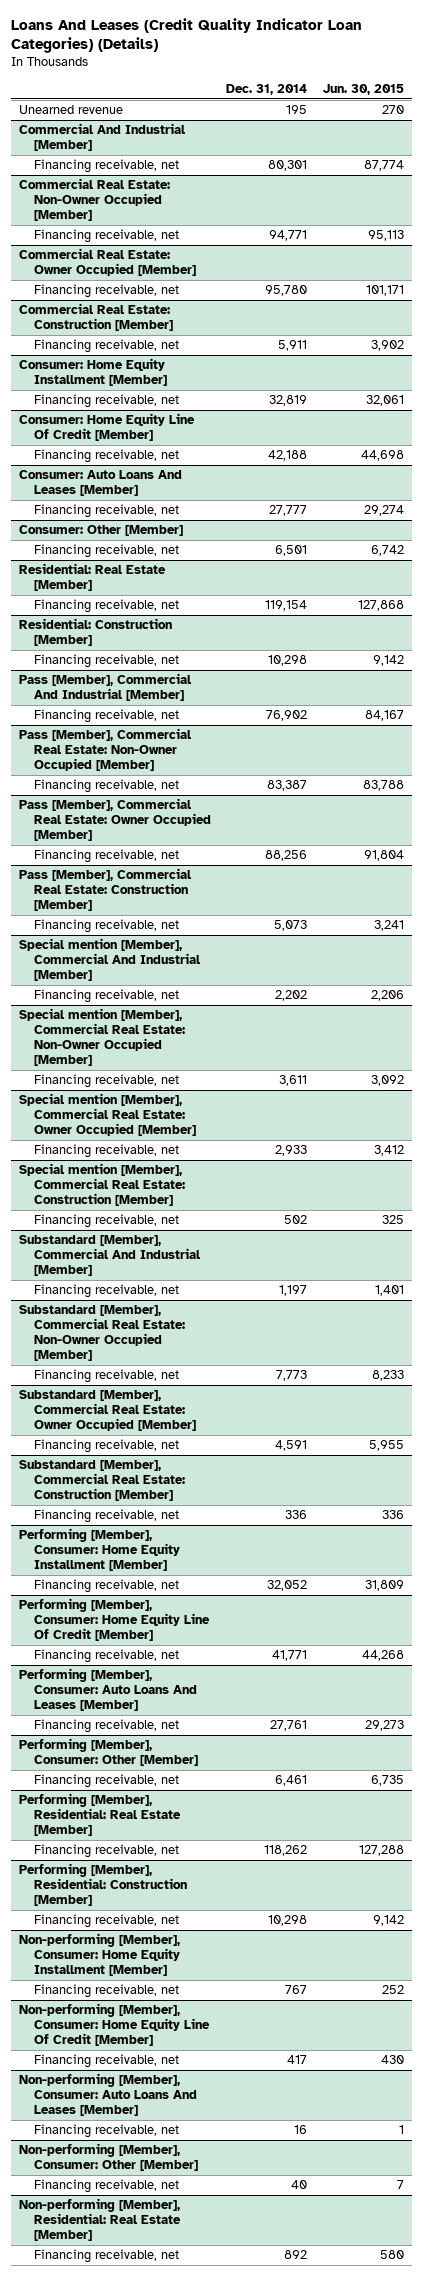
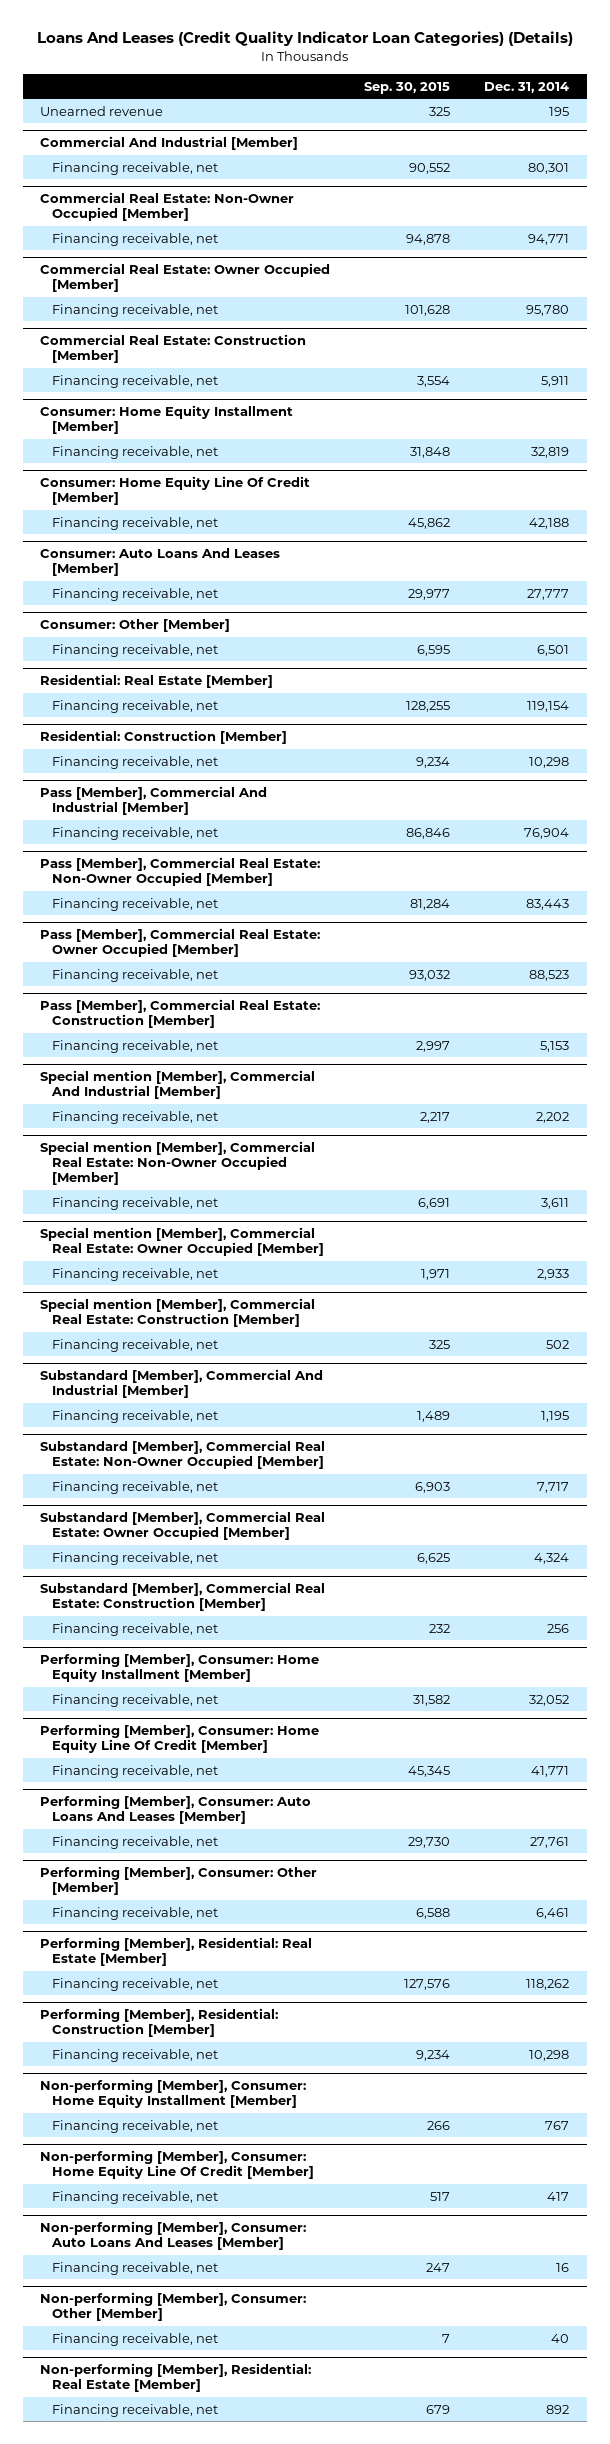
[323,84,405,96] Jun. 30, 2015 -> none
none -> [364,81,451,94] Sep. 30, 2015
[266,710,308,722] 76,902 -> [524,827,570,839] 76,904
[267,780,308,792] 83,387 -> [526,898,570,910] 83,443
[265,850,308,862] 88,256 -> [529,969,570,981] 88,523
[274,920,308,932] 5,073 -> [540,1040,570,1052] 5,153
[279,1285,308,1297] 1,197 -> [541,1410,570,1422] 1,195
[276,1370,308,1382] 7,773 -> [537,1481,570,1493] 7,717
[275,1440,308,1452] 4,591 -> [534,1552,570,1564] 4,324
[285,1510,308,1520] 336 -> [547,1623,570,1633] 256

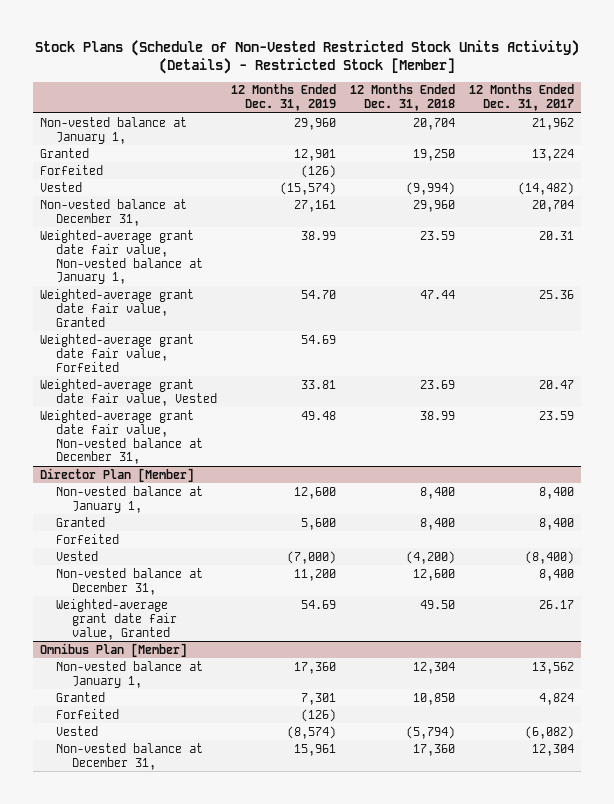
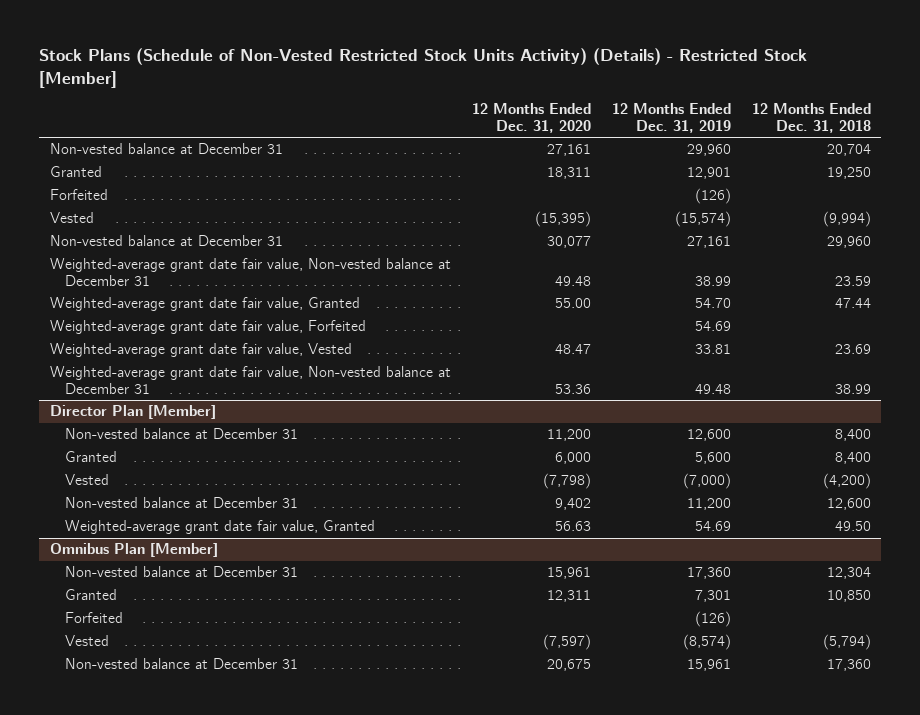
[469,84,575,112] 12 Months Ended Dec. 31, 2017 -> none
none -> [471,103,591,133] 12 Months Ended Dec. 31, 2020
[40,116,188,144] Non-vested balance at January 1, -> [49,143,283,155] Non-vested balance at December 31
[40,198,188,226] Non-vested balance at December 31, -> [49,235,283,247] Non-vested balance at December 31
[40,229,204,285] Weighted-average grant date fair value, Non-vested balance at January 1, -> [49,258,451,286] Weighted-average grant date fair value, Non-vested balance at December 31
[40,409,204,465] Weighted-average grant date fair value, Non-vested balance at December 31, -> [49,366,451,394] Weighted-average grant date fair value, Non-vested balance at December 31
[56,485,204,513] Non-vested balance at January 1, -> [64,428,298,440] Non-vested balance at December 31
[56,533,120,544] Forfeited -> none
[56,567,204,595] Non-vested balance at December 31, -> [64,497,298,509] Non-vested balance at December 31
[56,660,204,688] Non-vested balance at January 1, -> [64,566,298,578] Non-vested balance at December 31
[56,742,204,770] Non-vested balance at December 31, -> [64,658,298,670] Non-vested balance at December 31

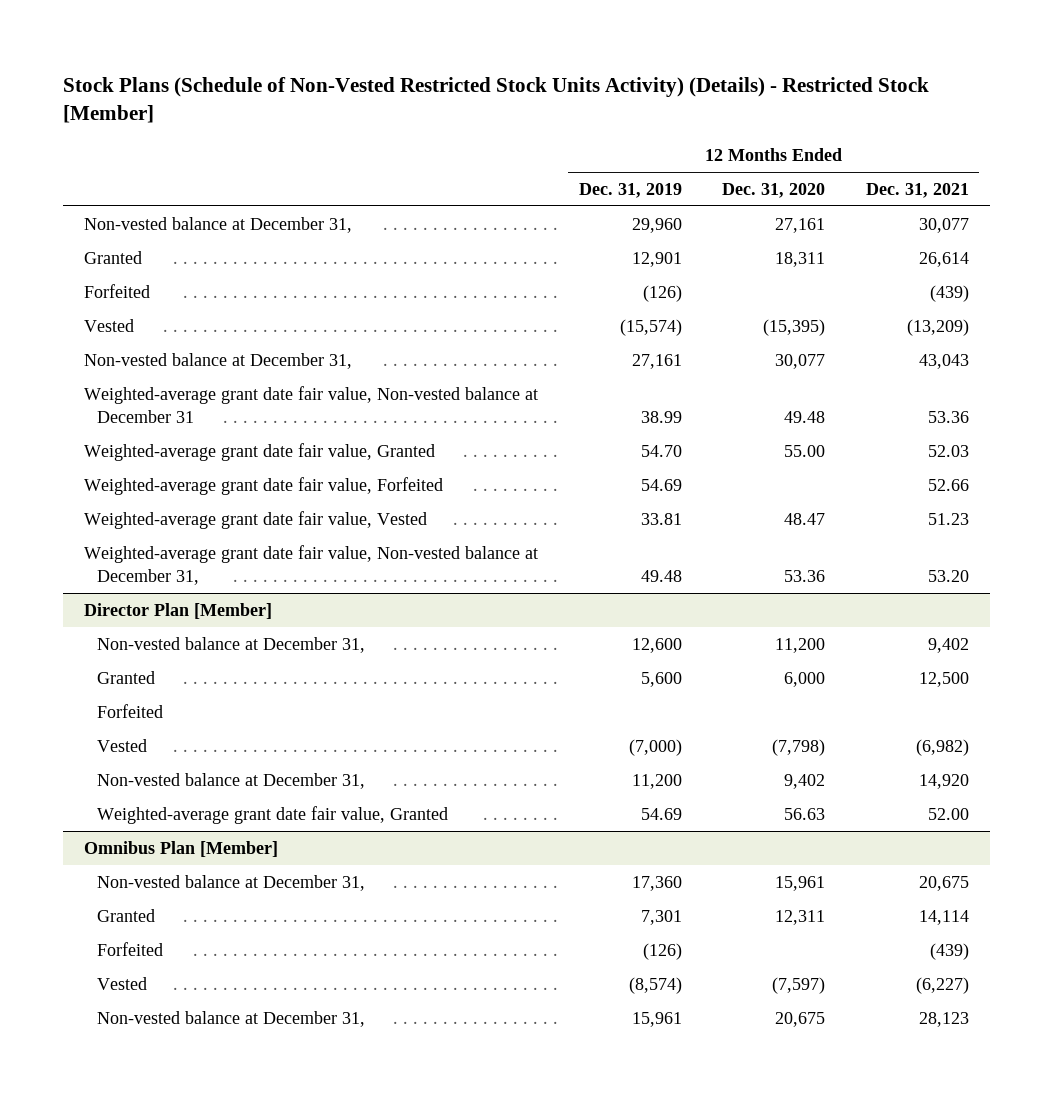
[751,103,871,133] 12 Months Ended Dec. 31, 2018 -> none
none -> [866,182,970,198] Dec. 31, 2021
[49,143,283,155] Non-vested balance at December 31 -> [83,216,352,233] Non-vested balance at December 31,
[49,235,283,247] Non-vested balance at December 31 -> [83,352,352,369] Non-vested balance at December 31,
[49,366,451,394] Weighted-average grant date fair value, Non-vested balance at December 31 -> [83,544,538,585] Weighted-average grant date fair value, Non-vested balance at December 31,
[64,428,298,440] Non-vested balance at December 31 -> [96,636,365,653] Non-vested balance at December 31,
none -> [96,703,163,718] Forfeited
[64,497,298,509] Non-vested balance at December 31 -> [96,772,365,789] Non-vested balance at December 31,
[64,566,298,578] Non-vested balance at December 31 -> [96,874,365,891] Non-vested balance at December 31,
[64,658,298,670] Non-vested balance at December 31 -> [96,1010,365,1027] Non-vested balance at December 31,

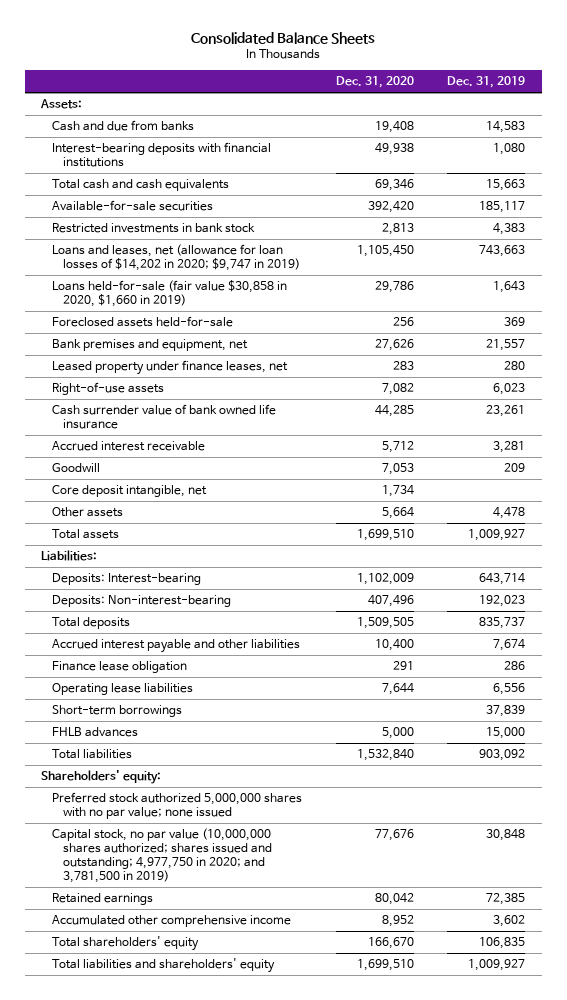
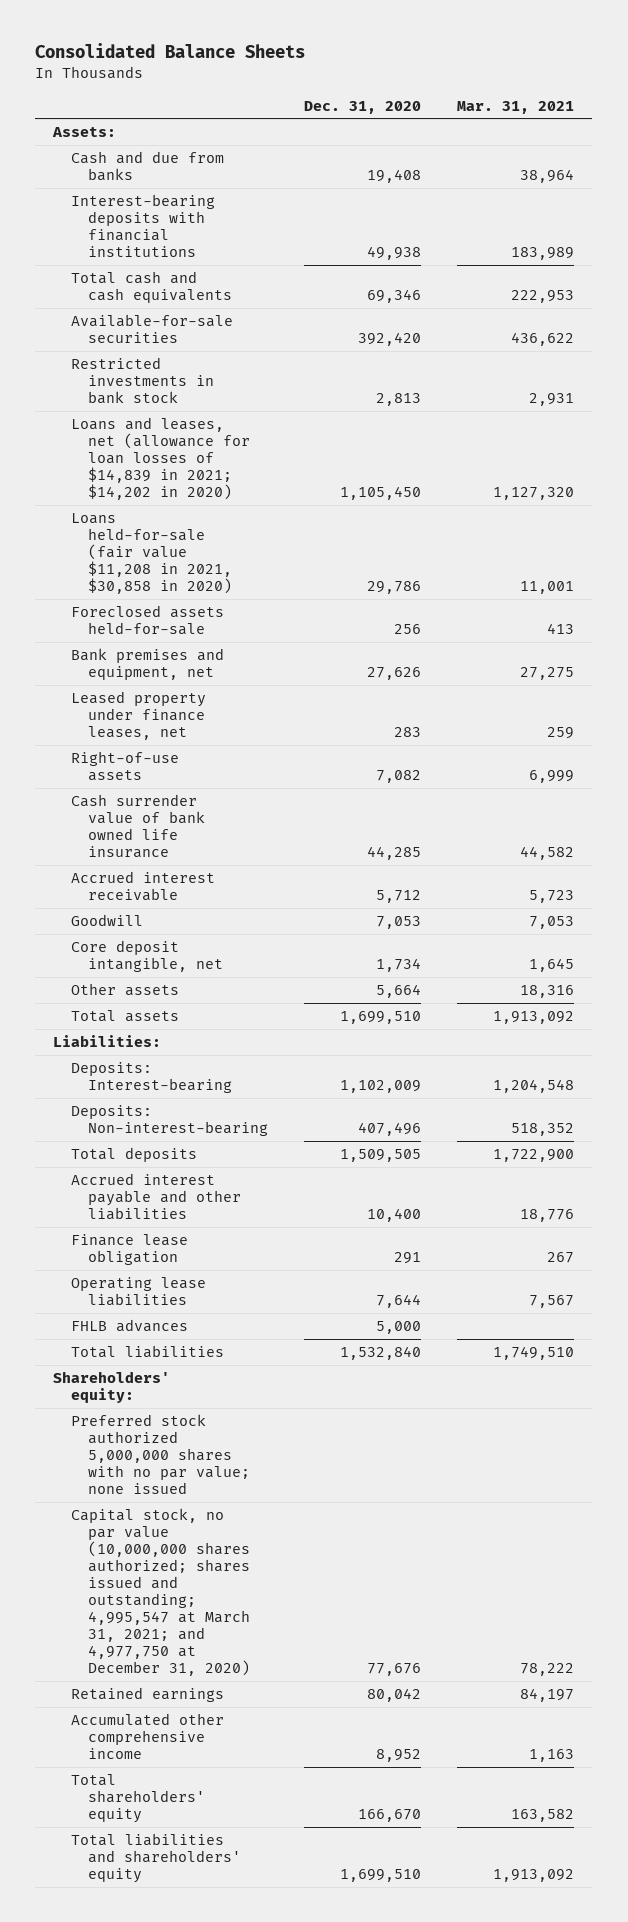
[447,76,526,89] Dec. 31, 2019 -> none
none -> [457,100,575,114] Mar. 31, 2021
[51,244,300,272] Loans and leases, net (allowance for loan losses of $14,202 in 2020; $9,747 in 2019) -> [70,416,251,501] Loans and leases, net (allowance for loan losses of $14,839 in 2021; $14,202 in 2020)
[51,280,287,308] Loans held-for-sale (fair value $30,858 in 2020, $1,660 in 2019) -> [70,512,233,595] Loans held-for-sale (fair value $11,208 in 2021, $30,858 in 2020)
[51,705,182,718] Short-term borrowings -> none
[51,828,272,884] Capital stock, no par value (10,000,000 shares authorized; shares issued and outstanding; 4,977,750 in 2020; and 3,781,500 in 2019) -> [70,1507,251,1677] Capital stock, no par value (10,000,000 shares authorized; shares issued and outstanding; 4,995,547 at March 31, 2021; and 4,977,750 at December 31, 2020)

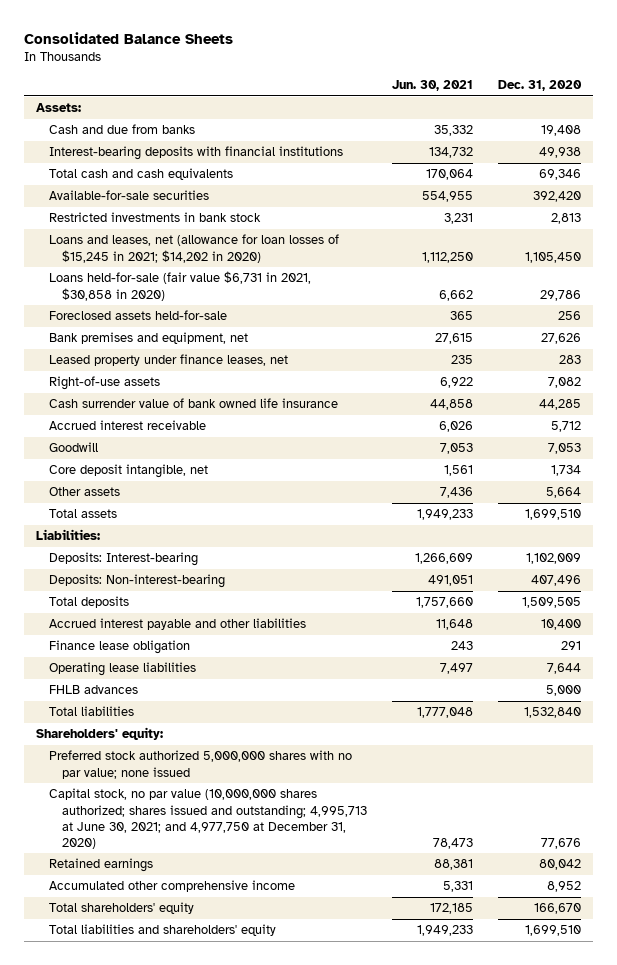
[457,100,575,114] Mar. 31, 2021 -> none
none -> [391,80,473,92] Jun. 30, 2021
[70,416,251,501] Loans and leases, net (allowance for loan losses of $14,839 in 2021; $14,202 in 2020) -> [49,234,340,263] Loans and leases, net (allowance for loan losses of $15,245 in 2021; $14,202 in 2020)
[70,512,233,595] Loans held-for-sale (fair value $11,208 in 2021, $30,858 in 2020) -> [49,271,312,301] Loans held-for-sale (fair value $6,731 in 2021, $30,858 in 2020)
[70,1507,251,1677] Capital stock, no par value (10,000,000 shares authorized; shares issued and outstanding; 4,995,547 at March 31, 2021; and 4,977,750 at December 31, 2020) -> [49,788,367,849] Capital stock, no par value (10,000,000 shares authorized; shares issued and outstanding; 4,995,713 at June 30, 2021; and 4,977,750 at December 31, 2020)

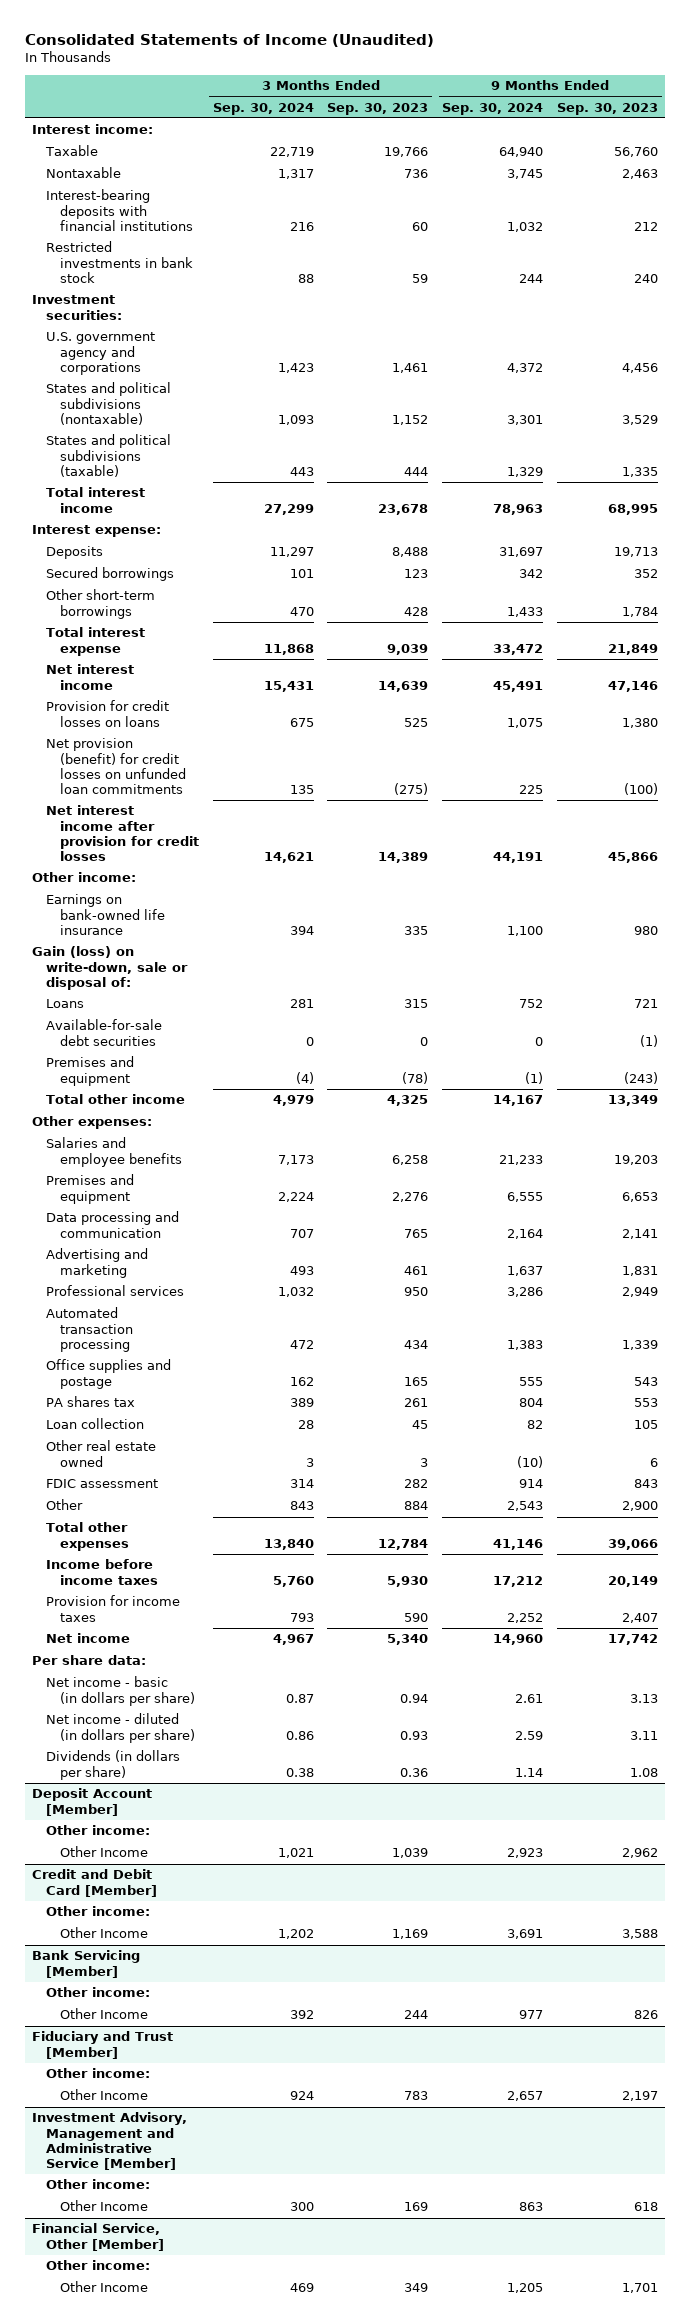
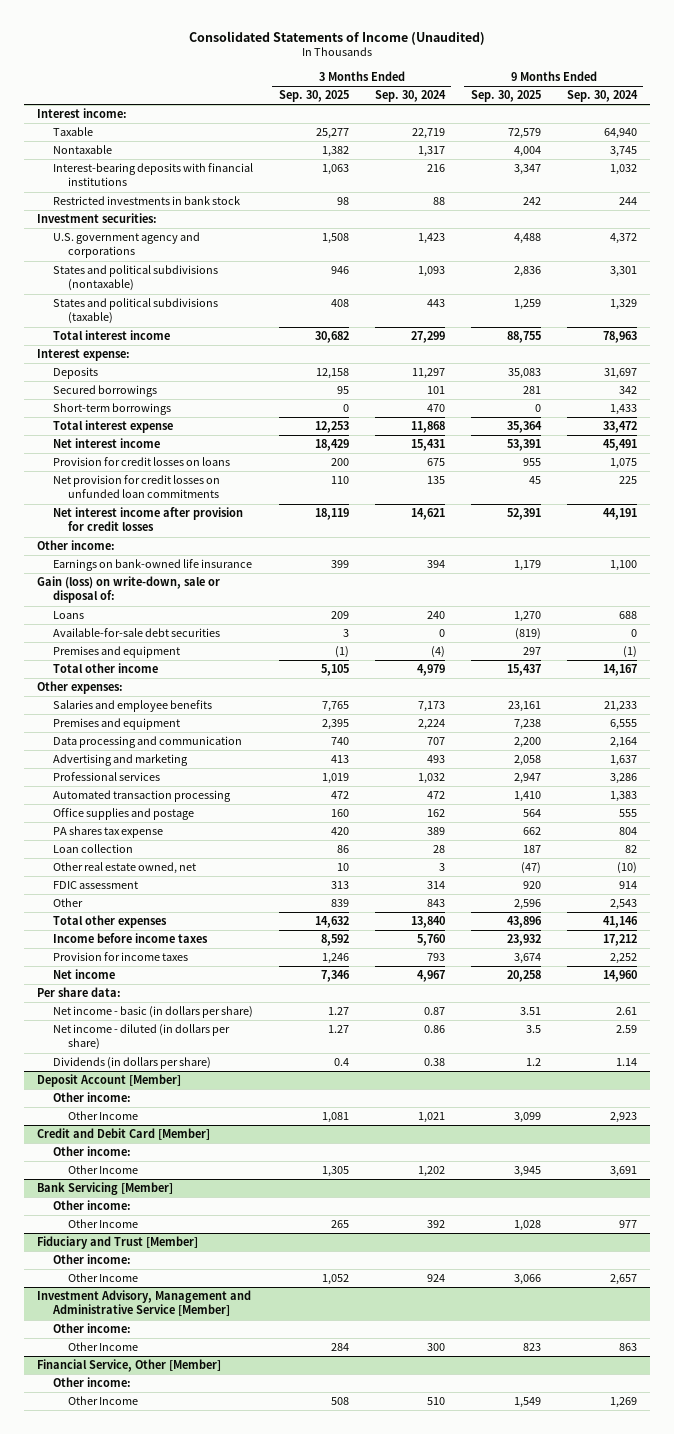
[327,102,429,115] Sep. 30, 2023 -> none
[557,102,659,115] Sep. 30, 2023 -> none
none -> [278,90,349,103] Sep. 30, 2025
none -> [470,90,541,103] Sep. 30, 2025
[45,589,155,619] Other short-term borrowings -> [52,403,171,416] Short-term borrowings
[45,738,186,794] Net provision (benefit) for credit losses on unfunded loan commitments -> [52,475,220,499] Net provision for credit losses on unfunded loan commitments
[289,999,314,1009] 281 -> [426,611,445,620] 240
[519,999,544,1009] 752 -> [618,611,637,620] 688
[45,1396,135,1408] PA shares tax -> [52,826,163,839] PA shares tax expense
[45,1440,156,1467] Other real estate owned -> [52,862,196,875] Other real estate owned, net
[289,2283,314,2293] 469 -> [426,1397,445,1406] 510
[507,2283,544,2294] 1,205 -> [609,1397,637,1409] 1,269

